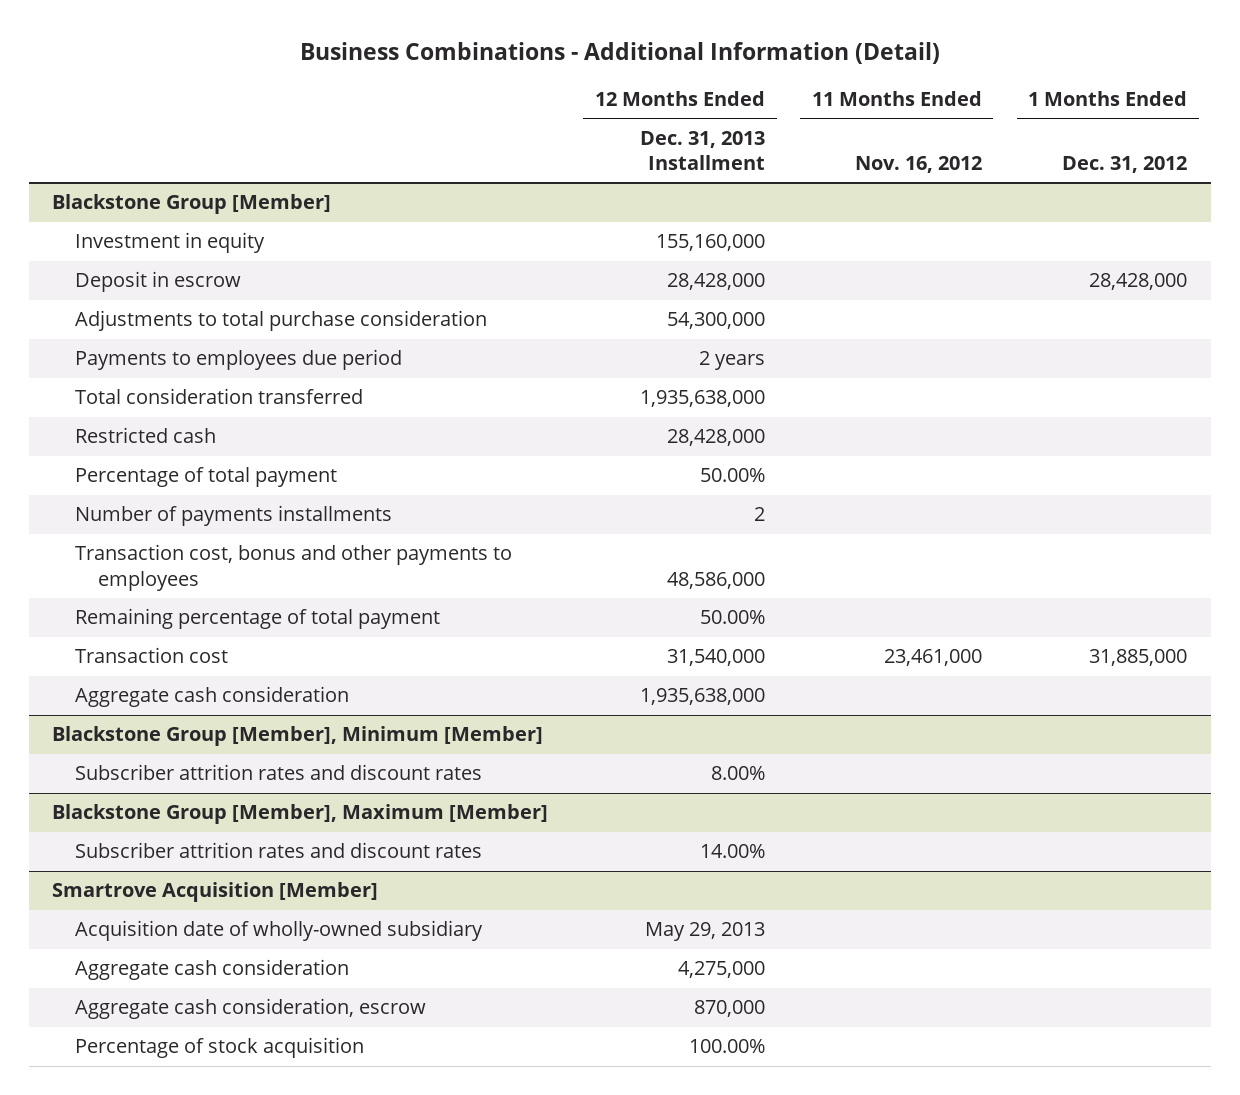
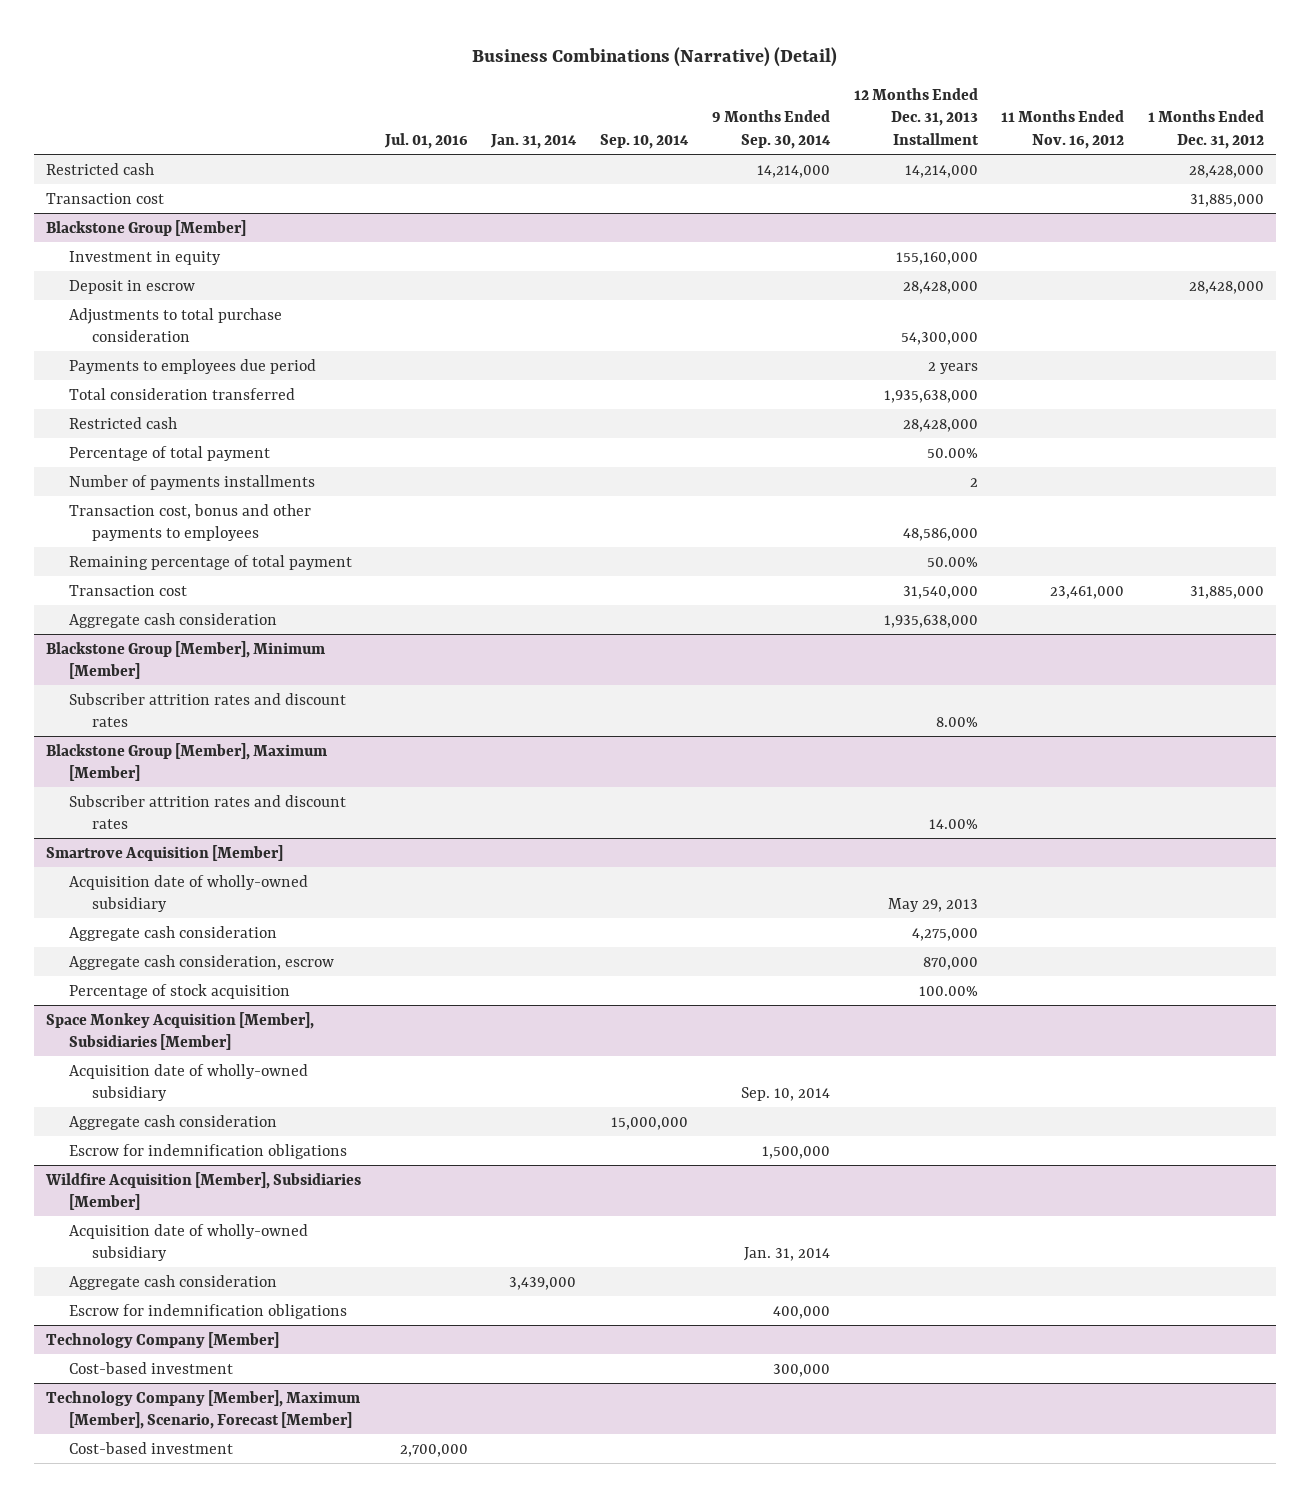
[299,41,940,64] Business Combinations - Additional Information (Detail) -> [472,47,838,68] Business Combinations (Narrative) (Detail)
none -> [383,132,468,149] Jul. 01, 2016
none -> [490,133,578,149] Jan. 31, 2014
none -> [600,133,690,149] Sep. 10, 2014
none -> [711,110,831,149] 9 Months Ended Sep. 30, 2014
none -> [46,162,155,175] Restricted cash
none -> [46,192,165,204] Transaction cost
none -> [46,1011,315,1051] Space Monkey Acquisition [Member], Subsidiaries [Member]
none -> [69,1063,309,1102] Acquisition date of wholly-owned subsidiary
none -> [69,1114,278,1130] Aggregate cash consideration
none -> [69,1143,348,1159] Escrow for indemnification obligations
none -> [45,1171,362,1211] Wildfire Acquisition [Member], Subsidiaries [Member]
none -> [69,1223,309,1262] Acquisition date of wholly-owned subsidiary
none -> [69,1274,278,1290] Aggregate cash consideration
none -> [69,1303,348,1319] Escrow for indemnification obligations
none -> [46,1331,280,1348] Technology Company [Member]
none -> [69,1361,234,1374] Cost-based investment
none -> [46,1389,361,1430] Technology Company [Member], Maximum [Member], Scenario, Forecast [Member]
none -> [69,1441,234,1454] Cost-based investment

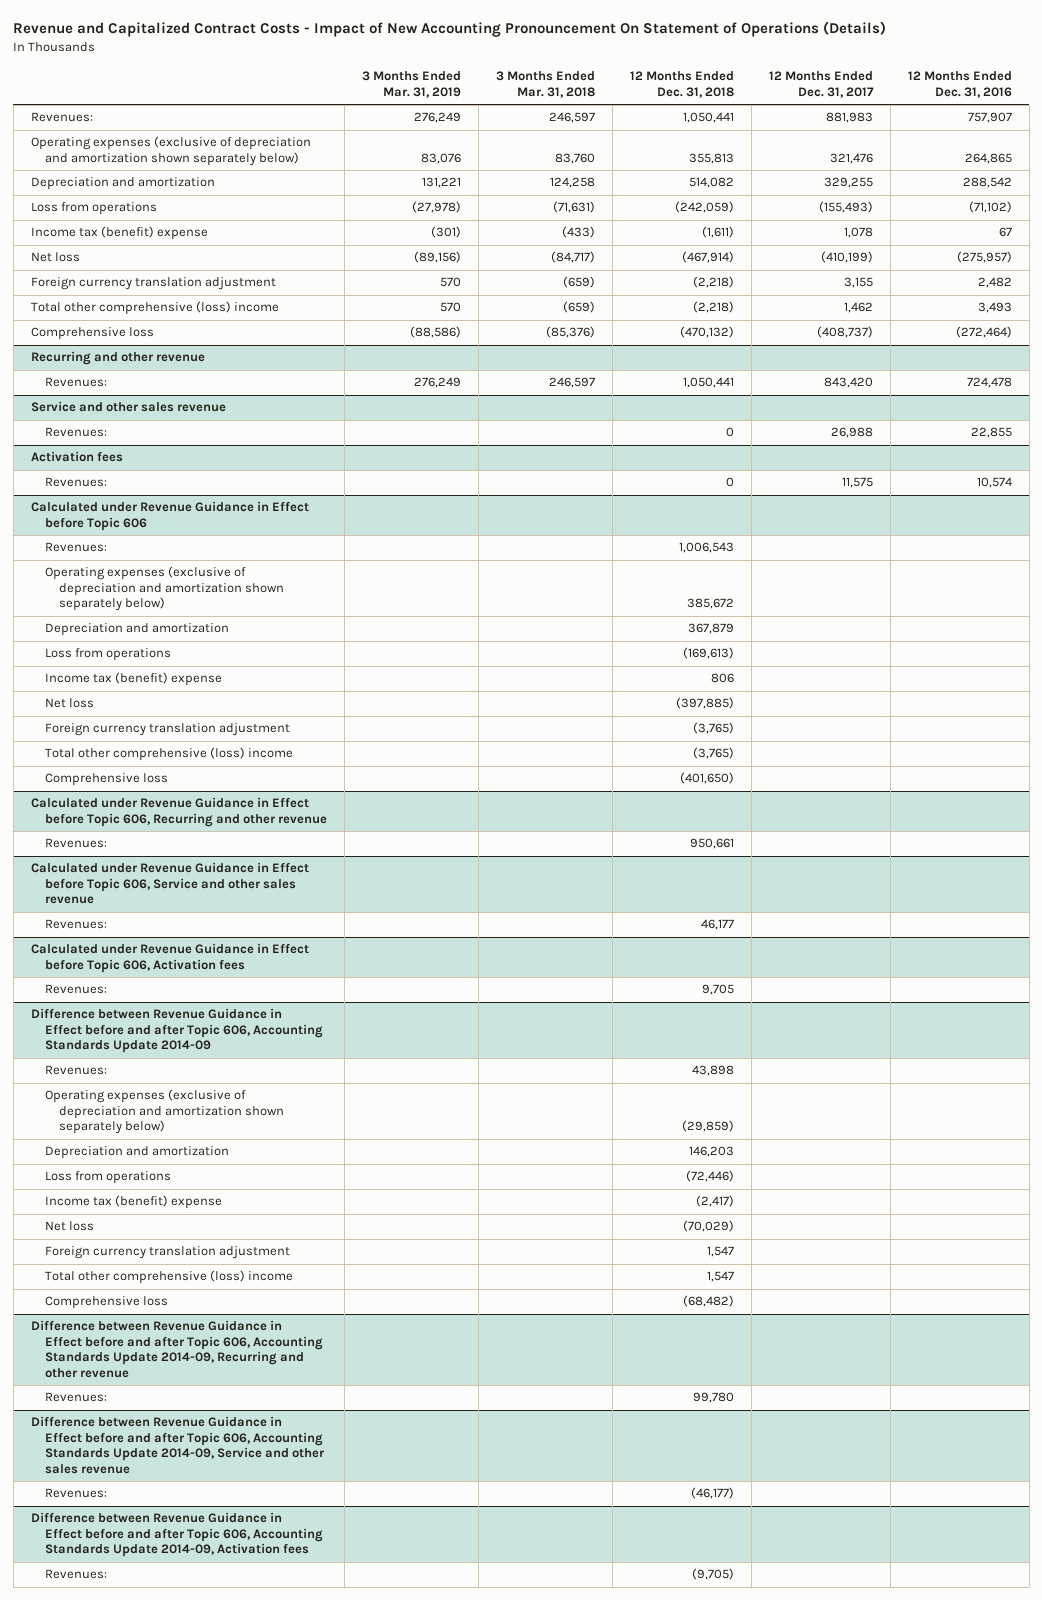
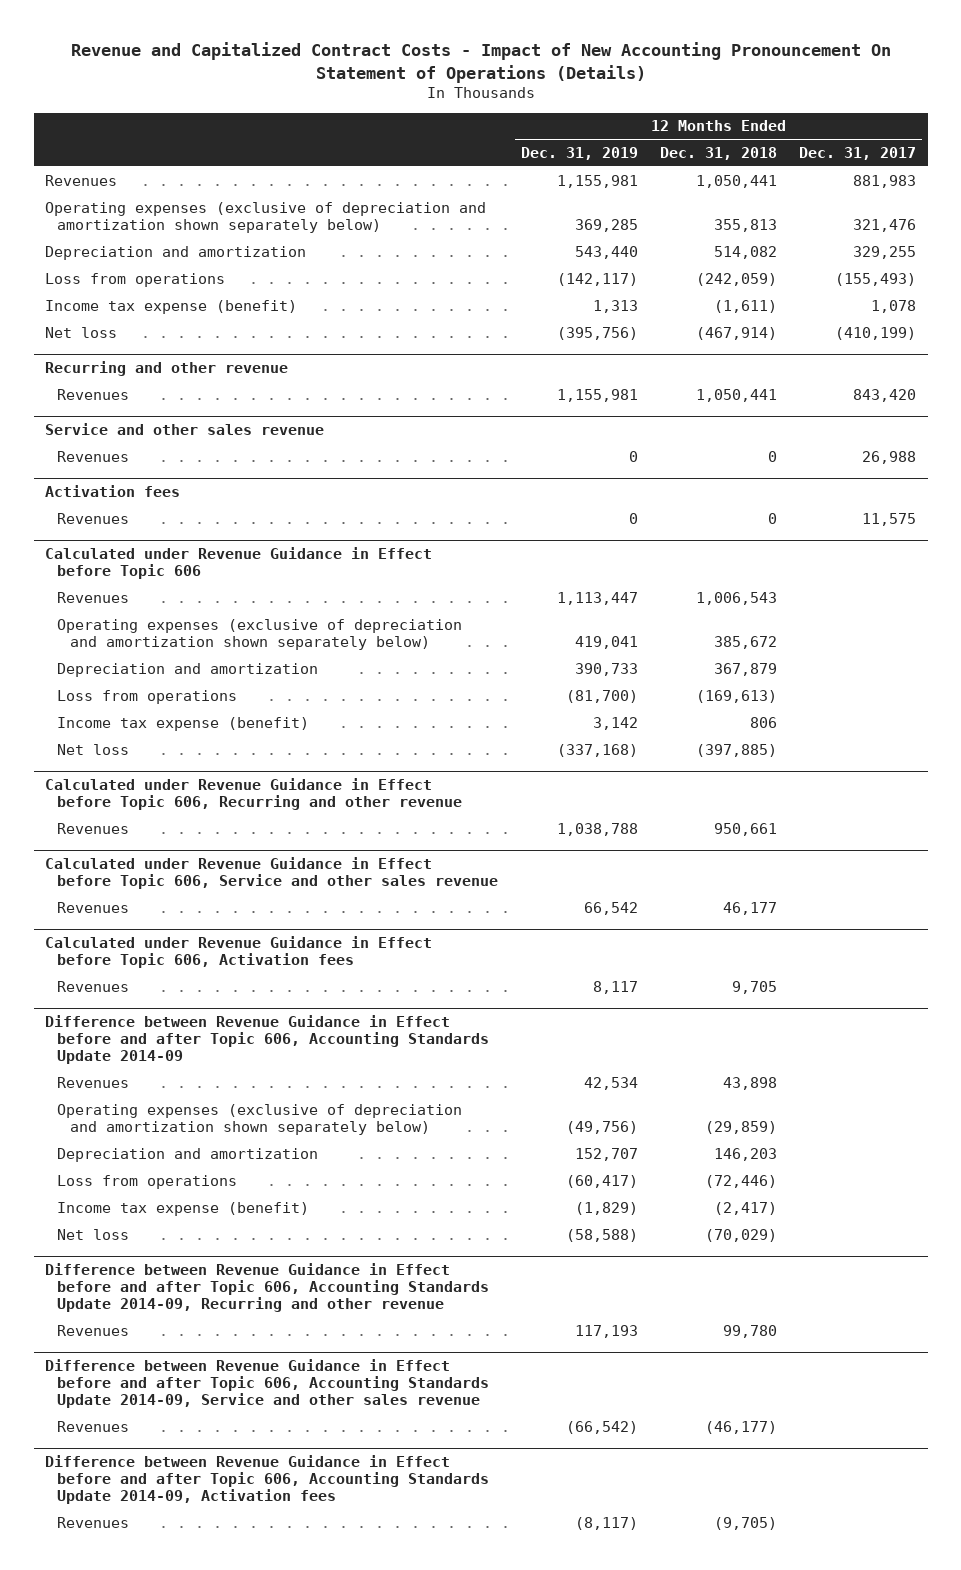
[361,71,461,98] 3 Months Ended Mar. 31, 2019 -> none
[495,71,595,98] 3 Months Ended Mar. 31, 2018 -> none
[907,71,1012,98] 12 Months Ended Dec. 31, 2016 -> none
none -> [520,146,638,160] Dec. 31, 2019
[30,112,93,123] Revenues: -> [45,174,118,186] Revenues
[30,226,208,241] Income tax (benefit) expense -> [45,299,298,314] Income tax expense (benefit)
[30,277,276,291] Foreign currency translation adjustment -> none
[30,301,279,316] Total other comprehensive (loss) income -> none
[30,327,154,341] Comprehensive loss -> none
[44,377,107,388] Revenues: -> [57,388,130,400] Revenues
[44,427,107,438] Revenues: -> [57,450,130,462] Revenues
[44,477,107,488] Revenues: -> [57,512,130,524] Revenues
[44,542,107,553] Revenues: -> [57,591,130,603] Revenues
[44,672,222,687] Income tax (benefit) expense -> [57,716,310,731] Income tax expense (benefit)
[44,723,290,737] Foreign currency translation adjustment -> none
[44,747,293,762] Total other comprehensive (loss) income -> none
[44,773,168,787] Comprehensive loss -> none
[44,838,107,849] Revenues: -> [57,822,130,834] Revenues
[44,919,107,930] Revenues: -> [57,901,130,913] Revenues
[44,984,107,995] Revenues: -> [57,980,130,992] Revenues
[44,1065,107,1076] Revenues: -> [57,1076,130,1088] Revenues
[44,1195,222,1210] Income tax (benefit) expense -> [57,1201,310,1216] Income tax expense (benefit)
[44,1246,290,1260] Foreign currency translation adjustment -> none
[44,1270,293,1285] Total other comprehensive (loss) income -> none
[44,1296,168,1310] Comprehensive loss -> none
[44,1392,107,1403] Revenues: -> [57,1324,130,1336] Revenues
[44,1488,107,1499] Revenues: -> [57,1420,130,1432] Revenues
[44,1569,107,1580] Revenues: -> [57,1516,130,1528] Revenues

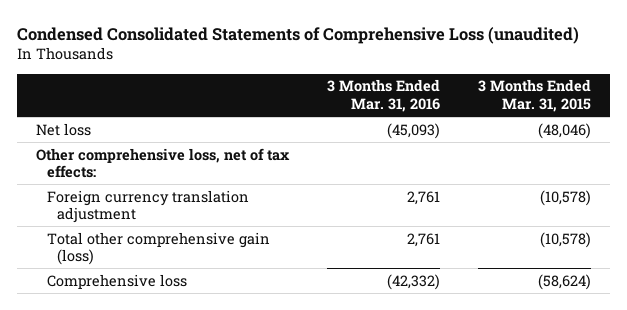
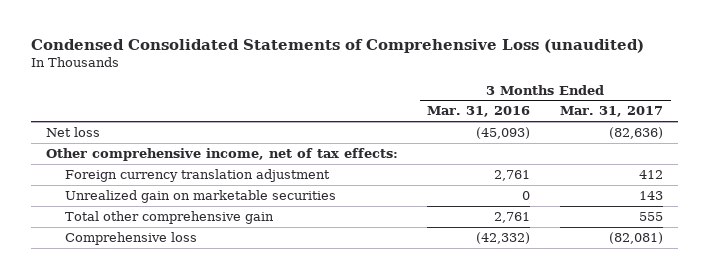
[477,79,591,112] 3 Months Ended Mar. 31, 2015 -> none
none -> [560,106,664,118] Mar. 31, 2017
[36,147,291,179] Other comprehensive loss, net of tax effects: -> [45,147,398,161] Other comprehensive income, net of tax effects:
none -> [65,189,337,203] Unrealized gain on marketable securities
[46,231,270,266] Total other comprehensive gain (loss) -> [65,210,275,224] Total other comprehensive gain

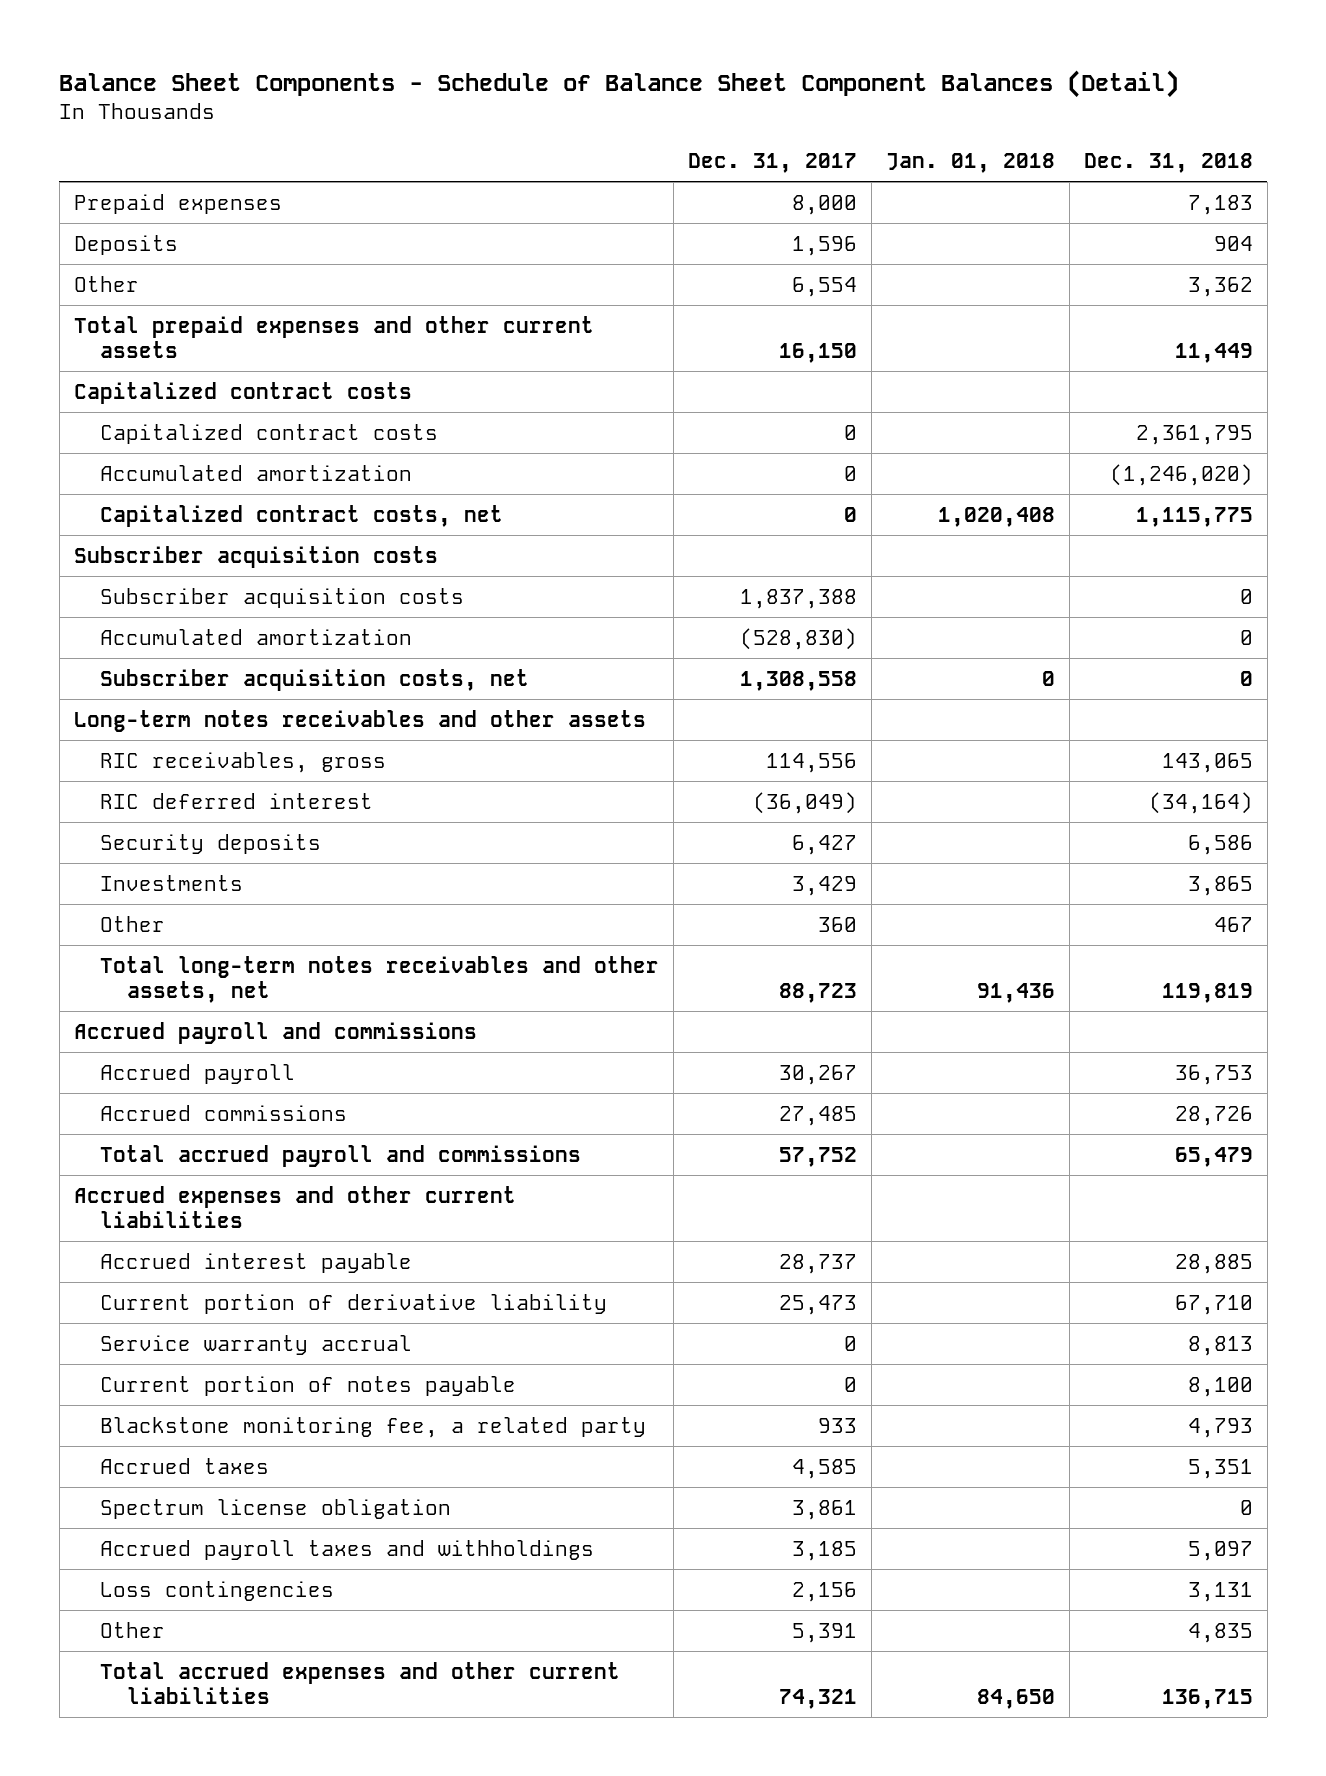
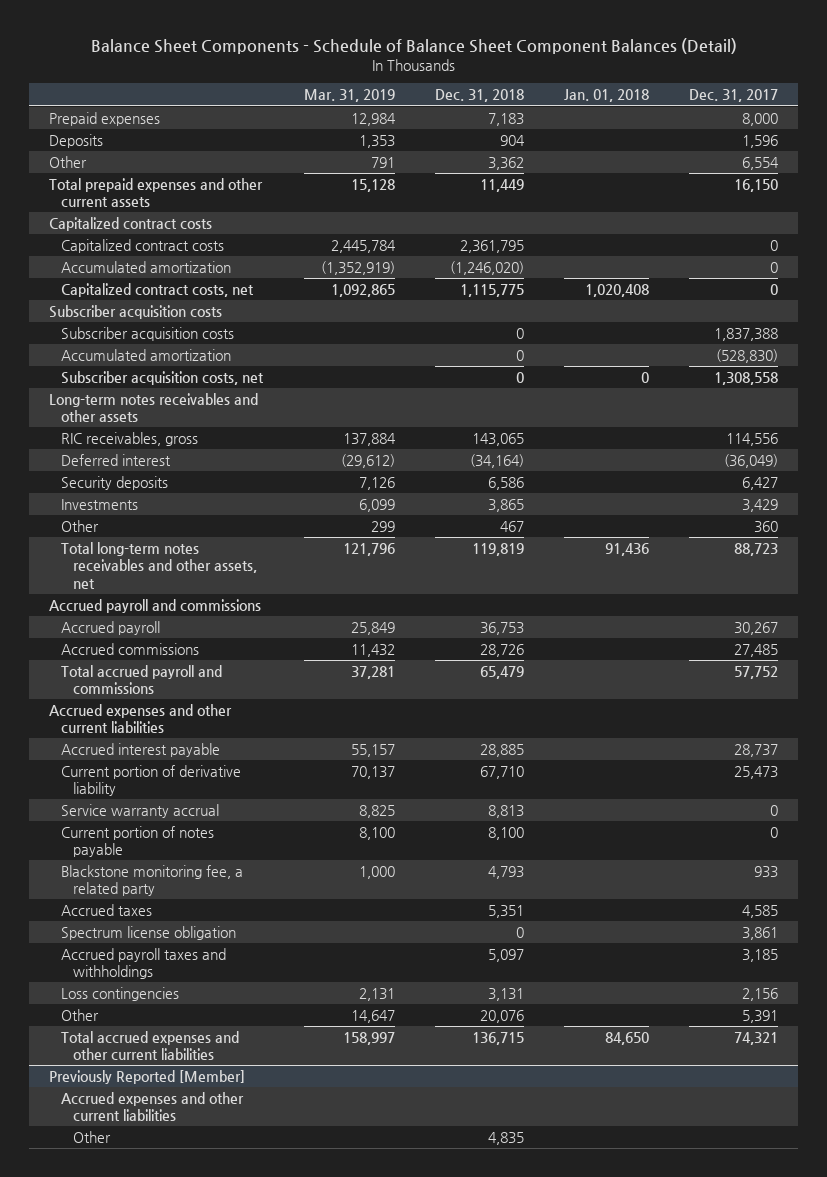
none -> [303,89,395,103] Mar. 31, 2019
[100,792,374,809] RIC deferred interest -> [61,453,172,466] Deferred interest
[1187,1622,1253,1643] 4,835 -> [479,1009,524,1023] 20,076
none -> [49,1069,246,1084] Previously Reported [Member]
none -> [61,1091,245,1122] Accrued expenses and other current liabilities
none -> [73,1130,112,1143] Other

